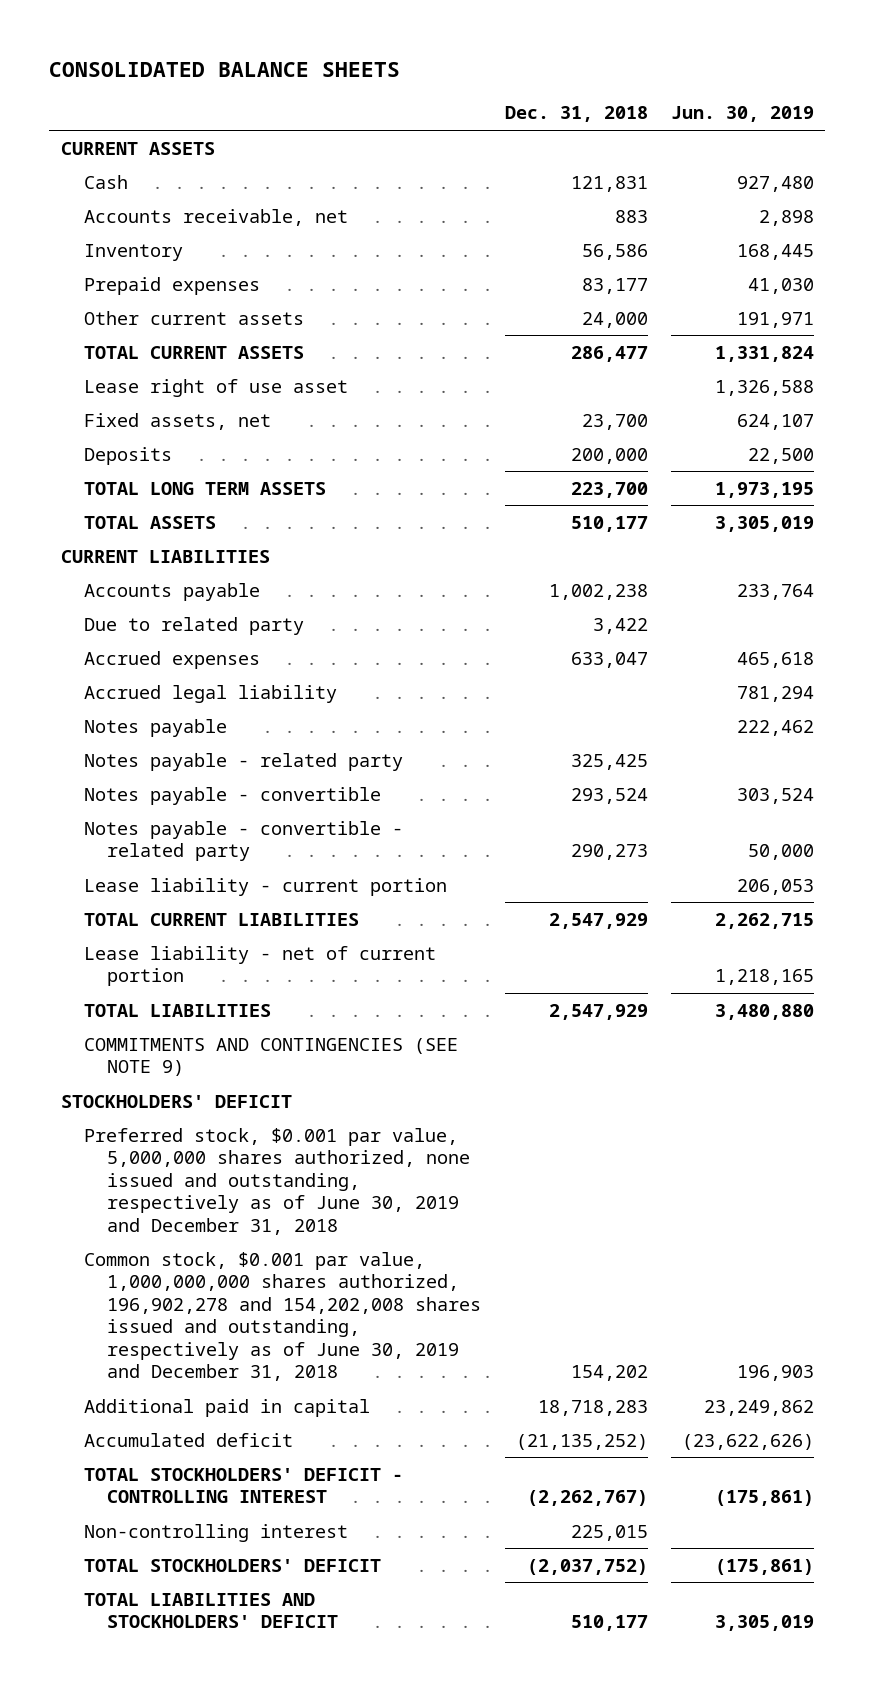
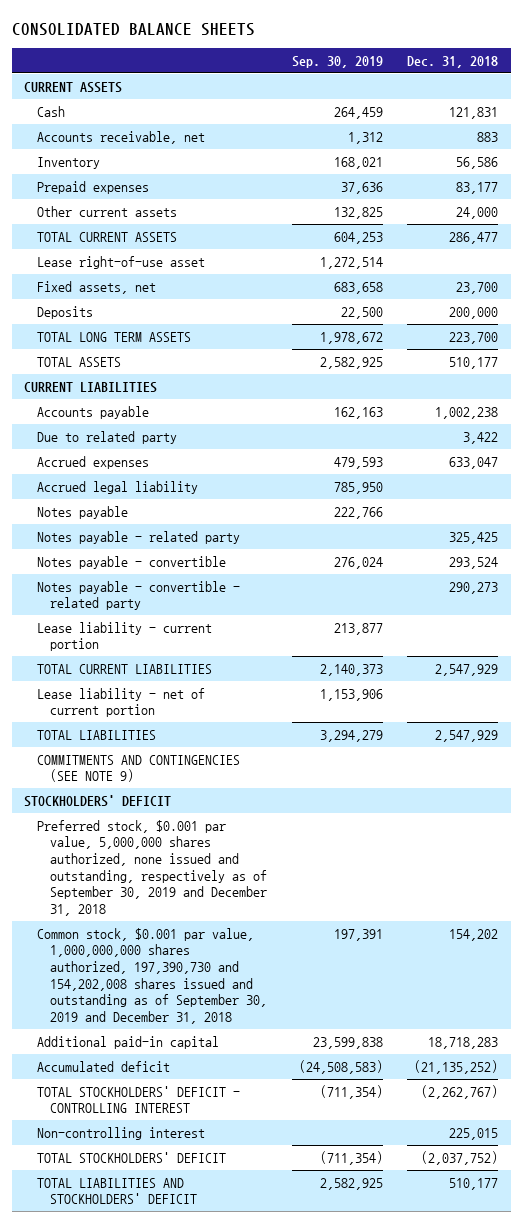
[670,106,814,123] Jun. 30, 2019 -> none
none -> [291,55,383,68] Sep. 30, 2019
[84,378,349,397] Lease right of use asset -> [36,255,205,269] Lease right-of-use asset
[84,1127,471,1235] Preferred stock, $0.001 par value, 5,000,000 shares authorized, none issued and outstanding, respectively as of June 30, 2019 and December 31, 2018 -> [36,819,267,916] Preferred stock, $0.001 par value, 5,000,000 shares authorized, none issued and outstanding, respectively as of September 30, 2019 and December 31, 2018
[84,1251,482,1382] Common stock, $0.001 par value, 1,000,000,000 shares authorized, 196,902,278 and 154,202,008 shares issued and outstanding, respectively as of June 30, 2019 and December 31, 2018 -> [36,927,267,1024] Common stock, $0.001 par value, 1,000,000,000 shares authorized, 197,390,730 and 154,202,008 shares issued and outstanding as of September 30, 2019 and December 31, 2018
[84,1398,371,1417] Additional paid in capital -> [36,1035,219,1049] Additional paid-in capital

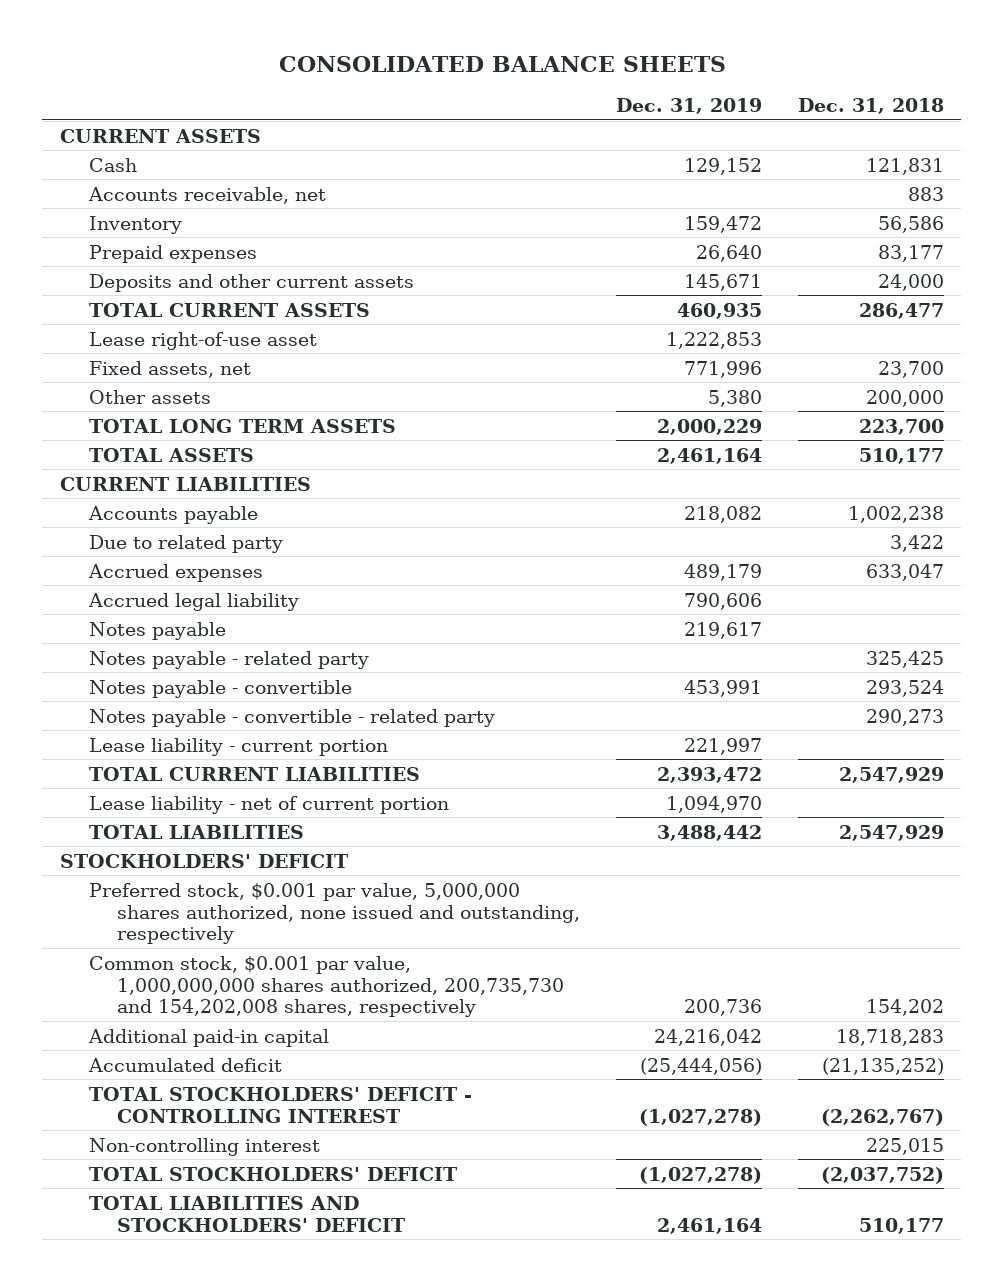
[291,55,383,68] Sep. 30, 2019 -> none
none -> [615,98,762,115] Dec. 31, 2019
[36,205,177,217] Other current assets -> [88,273,414,292] Deposits and other current assets
[36,305,93,319] Deposits -> none
none -> [88,389,211,404] Other assets
[36,754,240,783] COMMITMENTS AND CONTINGENCIES (SEE NOTE 9) -> none
[36,819,267,916] Preferred stock, $0.001 par value, 5,000,000 shares authorized, none issued and outstanding, respectively as of September 30, 2019 and December 31, 2018 -> [88,882,580,945] Preferred stock, $0.001 par value, 5,000,000 shares authorized, none issued and outstanding, respectively
[36,927,267,1024] Common stock, $0.001 par value, 1,000,000,000 shares authorized, 197,390,730 and 154,202,008 shares issued and outstanding as of September 30, 2019 and December 31, 2018 -> [88,955,564,1018] Common stock, $0.001 par value, 1,000,000,000 shares authorized, 200,735,730 and 154,202,008 shares, respectively

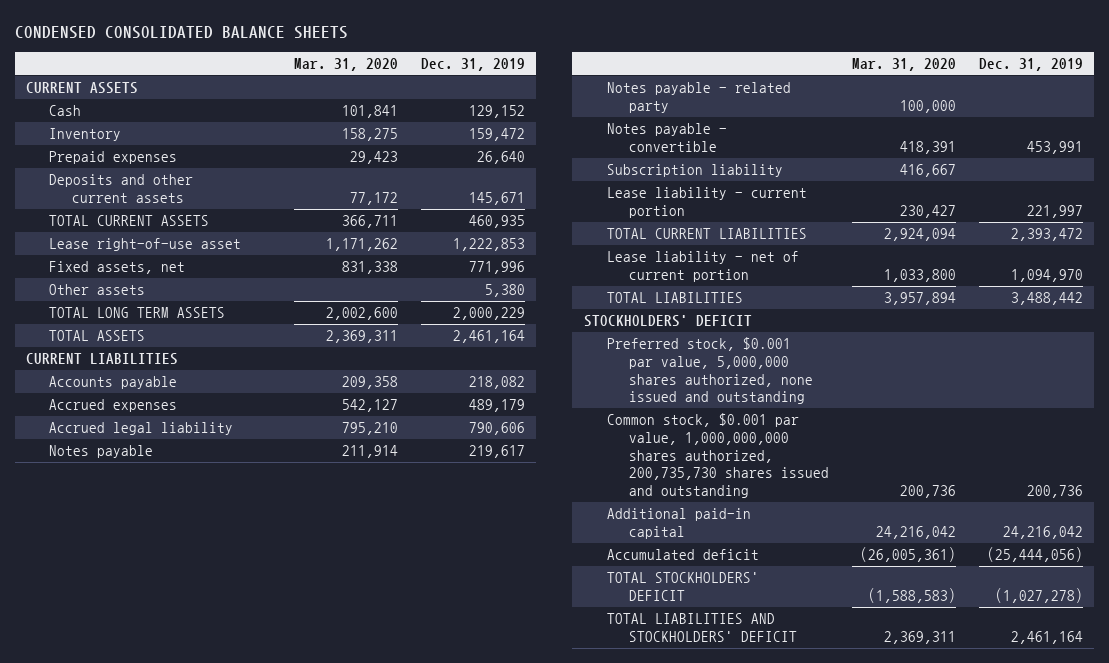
[278,55,726,72] CONSOLIDATED BALANCE SHEETS -> [14,26,348,40] CONDENSED CONSOLIDATED BALANCE SHEETS
[797,98,944,115] Dec. 31, 2018 -> none
none -> [294,57,399,71] Mar. 31, 2020
[87,186,326,204] Accounts receivable, net -> none
[88,534,283,553] Due to related party -> none
[88,708,495,727] Notes payable - convertible - related party -> none
none -> [606,164,783,178] Subscription liability
[88,882,580,945] Preferred stock, $0.001 par value, 5,000,000 shares authorized, none issued and outstanding, respectively -> [606,337,814,405] Preferred stock, $0.001 par value, 5,000,000 shares authorized, none issued and outstanding
[88,955,564,1018] Common stock, $0.001 par value, 1,000,000,000 shares authorized, 200,735,730 and 154,202,008 shares, respectively -> [606,413,830,499] Common stock, $0.001 par value, 1,000,000,000 shares authorized, 200,735,730 shares issued and outstanding
[88,1086,472,1123] TOTAL STOCKHOLDERS' DEFICIT - CONTROLLING INTEREST -> none
[88,1137,320,1156] Non-controlling interest -> none

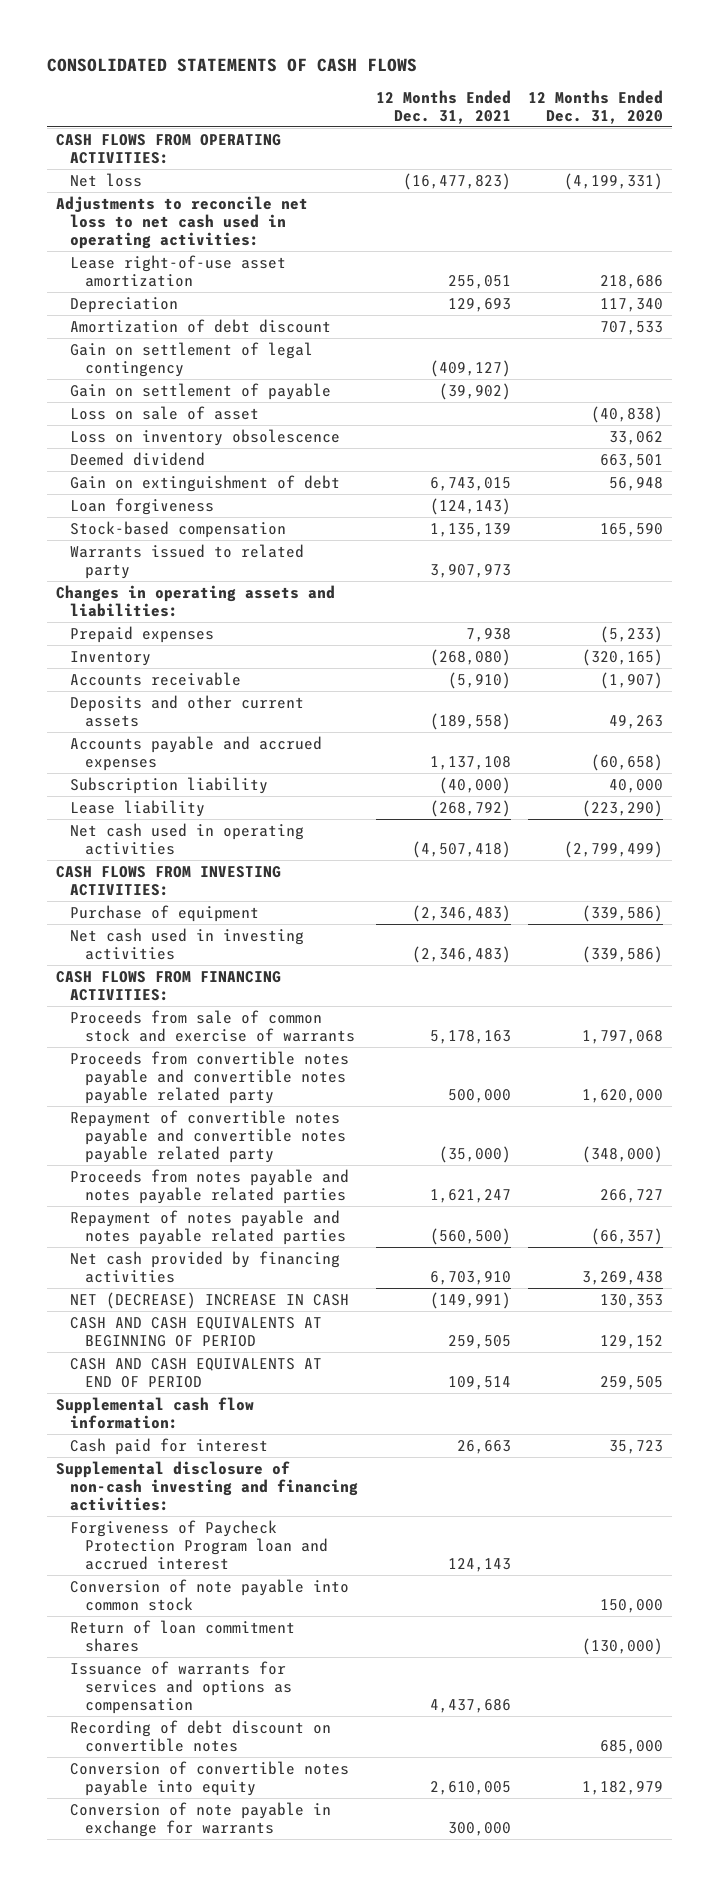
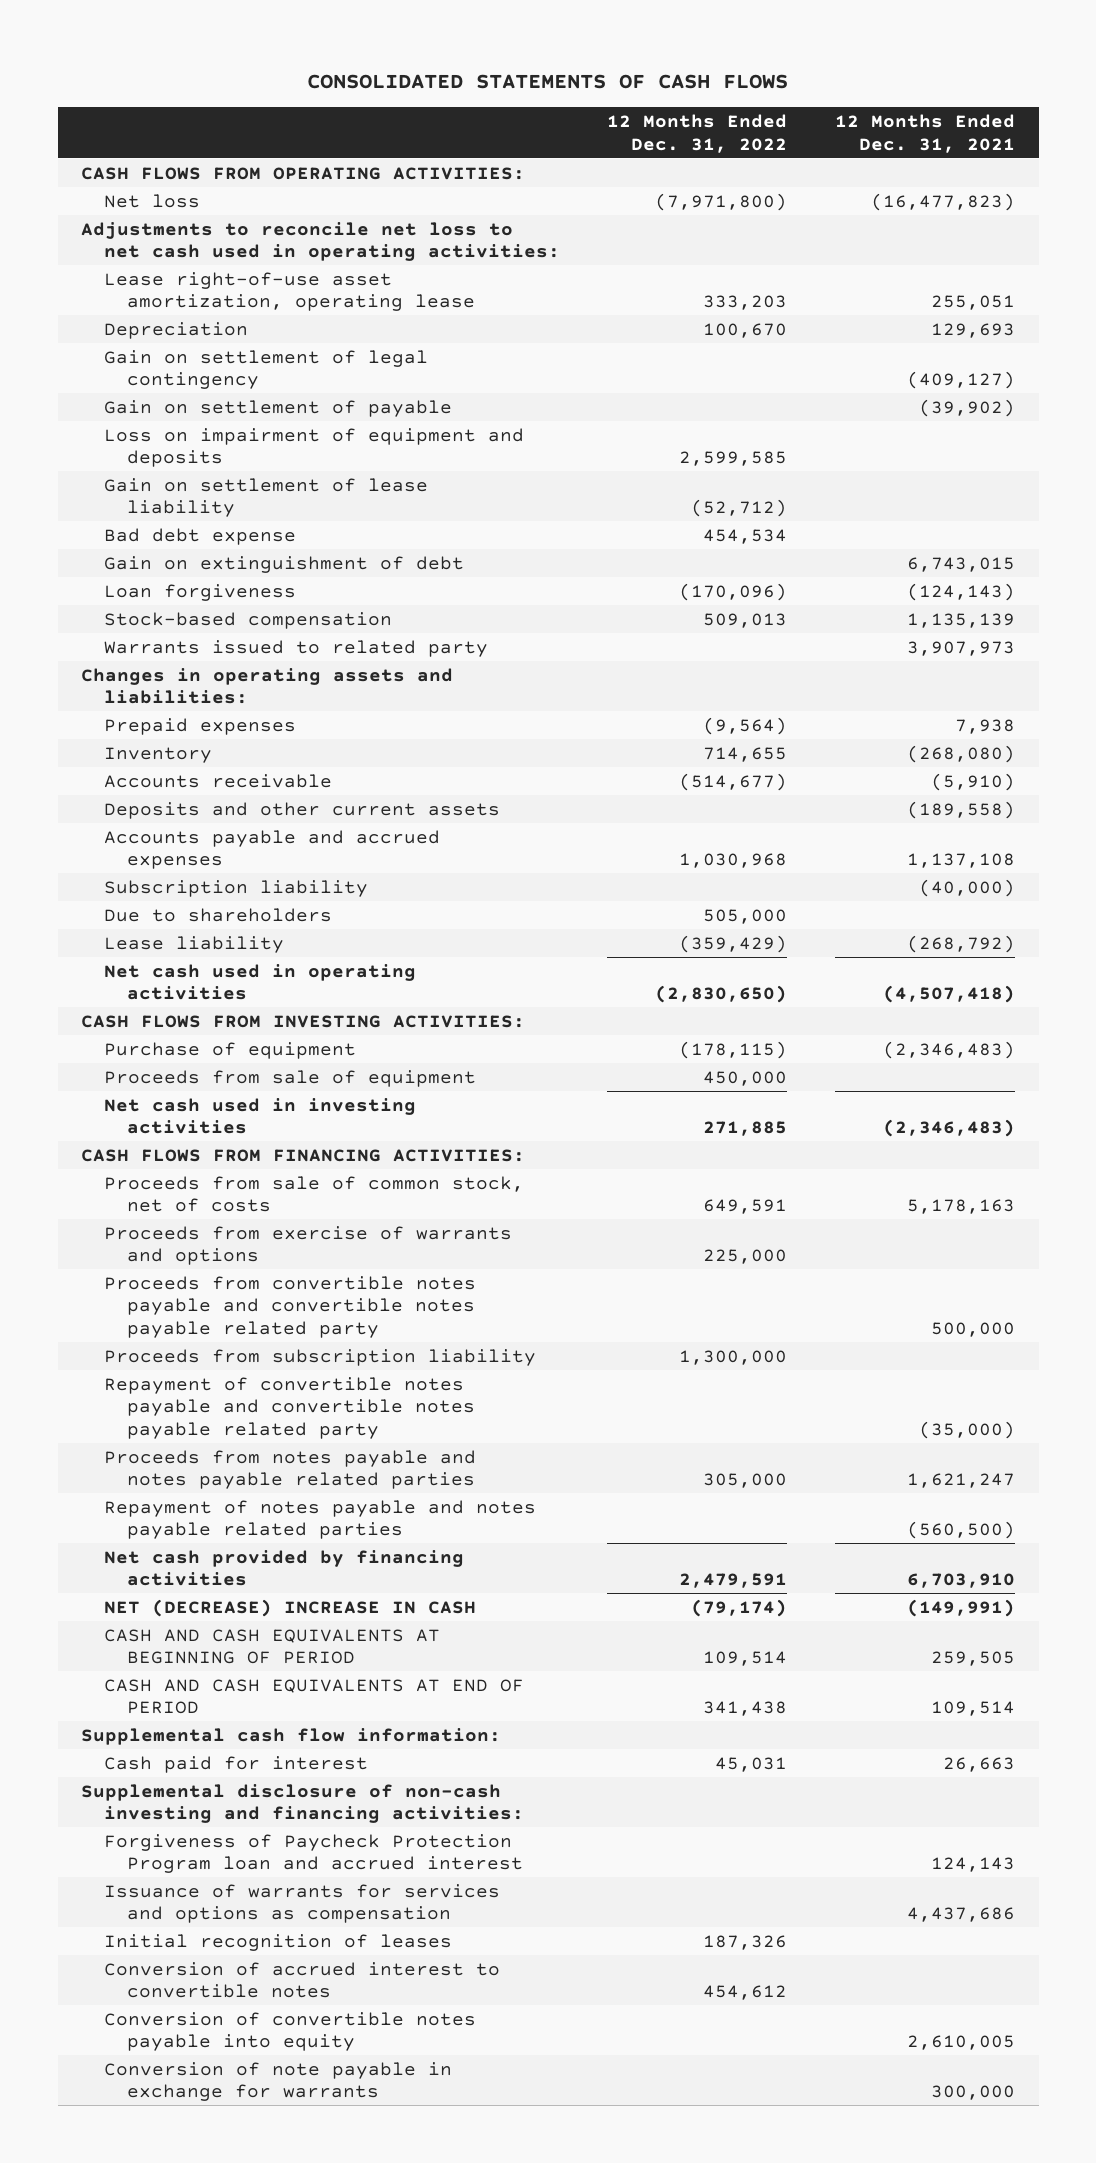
[528,89,664,124] 12 Months Ended Dec. 31, 2020 -> none
none -> [607,113,788,153] 12 Months Ended Dec. 31, 2022
[70,254,287,287] Lease right-of-use asset amortization -> [104,271,475,312] Lease right-of-use asset amortization, operating lease
[70,318,332,333] Amortization of debt discount -> none
[70,428,341,446] Loss on inventory obsolescence -> none
[70,451,206,466] Deemed dividend -> none
[70,405,260,420] Loss on sale of asset -> [104,427,525,468] Loss on impairment of equipment and deposits
none -> [104,477,429,518] Gain on settlement of lease liability
none -> [104,527,297,545] Bad debt expense
none -> [104,907,333,922] Due to shareholders
none -> [104,1069,477,1087] Proceeds from sale of equipment
[70,1009,356,1042] Proceeds from sale of common stock and exercise of warrants -> [104,1175,525,1213] Proceeds from sale of common stock, net of costs
none -> [104,1225,513,1266] Proceeds from exercise of warrants and options
none -> [104,1348,537,1366] Proceeds from subscription liability
[70,1578,350,1611] Conversion of note payable into common stock -> none
[70,1619,296,1652] Return of loan commitment shares -> none
[70,1719,332,1752] Recording of debt discount on convertible notes -> none
none -> [104,1933,453,1951] Initial recognition of leases
none -> [104,1961,501,1999] Conversion of accrued interest to convertible notes

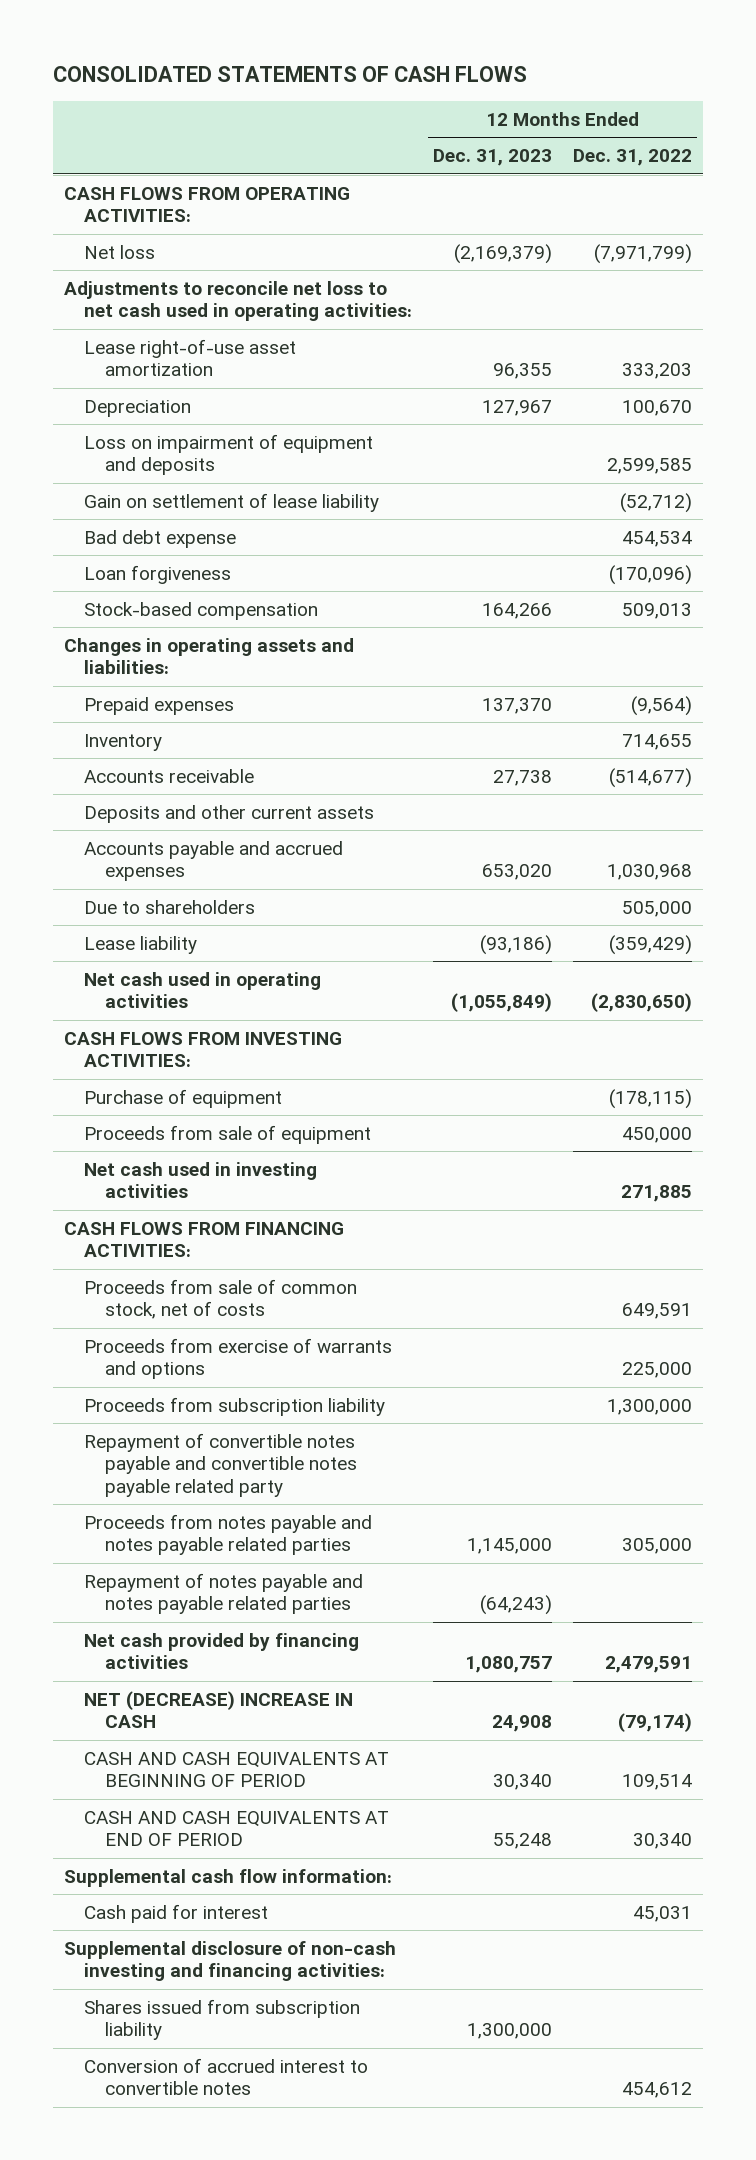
[834,113,1015,153] 12 Months Ended Dec. 31, 2021 -> none
none -> [433,149,553,167] Dec. 31, 2023
[655,192,788,211] (7,971,800) -> [594,243,693,264] (7,971,799)
[104,271,475,312] Lease right-of-use asset amortization, operating lease -> [84,338,297,377] Lease right-of-use asset amortization
[104,349,429,390] Gain on settlement of legal contingency -> none
[104,399,453,417] Gain on settlement of payable -> none
[104,555,465,573] Gain on extinguishment of debt -> none
[104,639,489,657] Warrants issued to related party -> none
[104,879,369,897] Subscription liability -> none
[104,1275,477,1339] Proceeds from convertible notes payable and convertible notes payable related party -> none
[703,1701,788,1717] 341,438 -> [633,1833,693,1850] 30,340
[104,1833,523,1874] Forgiveness of Paycheck Protection Program loan and accrued interest -> none
[104,1883,501,1924] Issuance of warrants for services and options as compensation -> none
[104,1933,453,1951] Initial recognition of leases -> none
none -> [84,1998,361,2041] Shares issued from subscription liability
[104,2011,477,2052] Conversion of convertible notes payable into equity -> none
[104,2061,453,2102] Conversion of note payable in exchange for warrants -> none

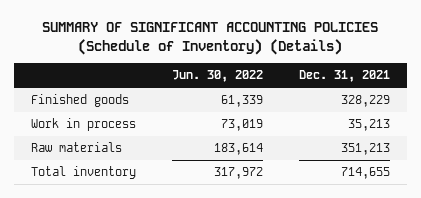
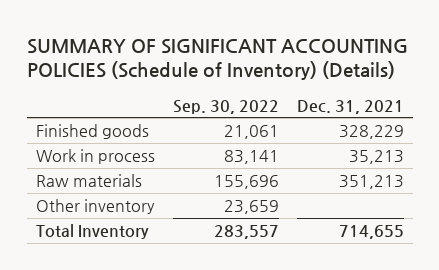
[171,70,263,83] Jun. 30, 2022 -> none
none -> [172,99,279,114] Sep. 30, 2022
none -> [35,199,155,215] Other inventory
[31,166,137,180] Total inventory -> [35,224,149,240] Total Inventory

